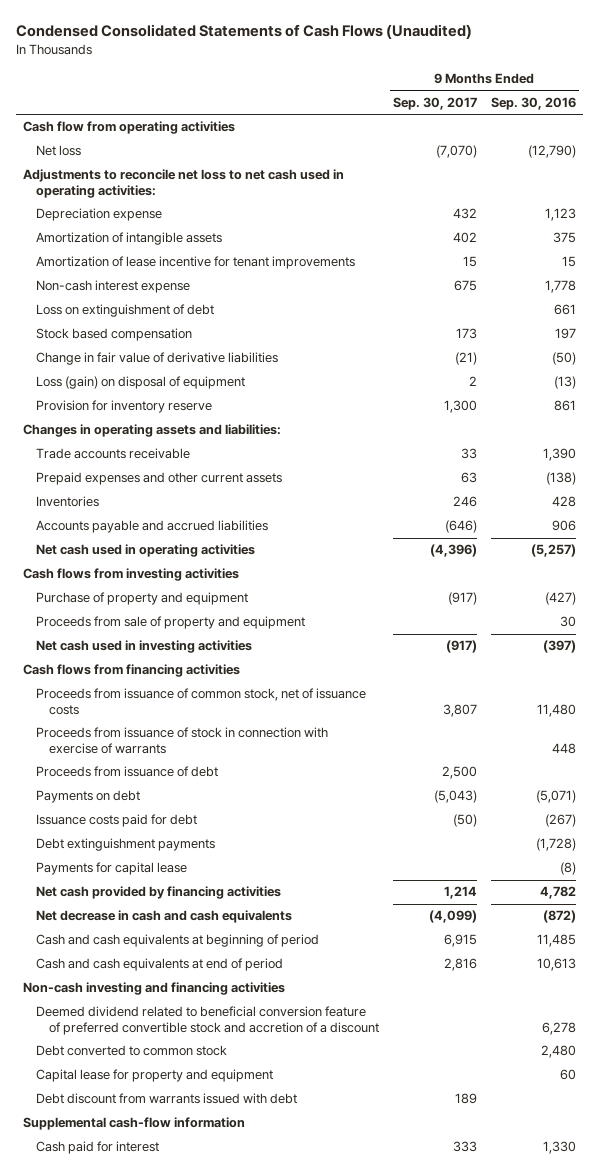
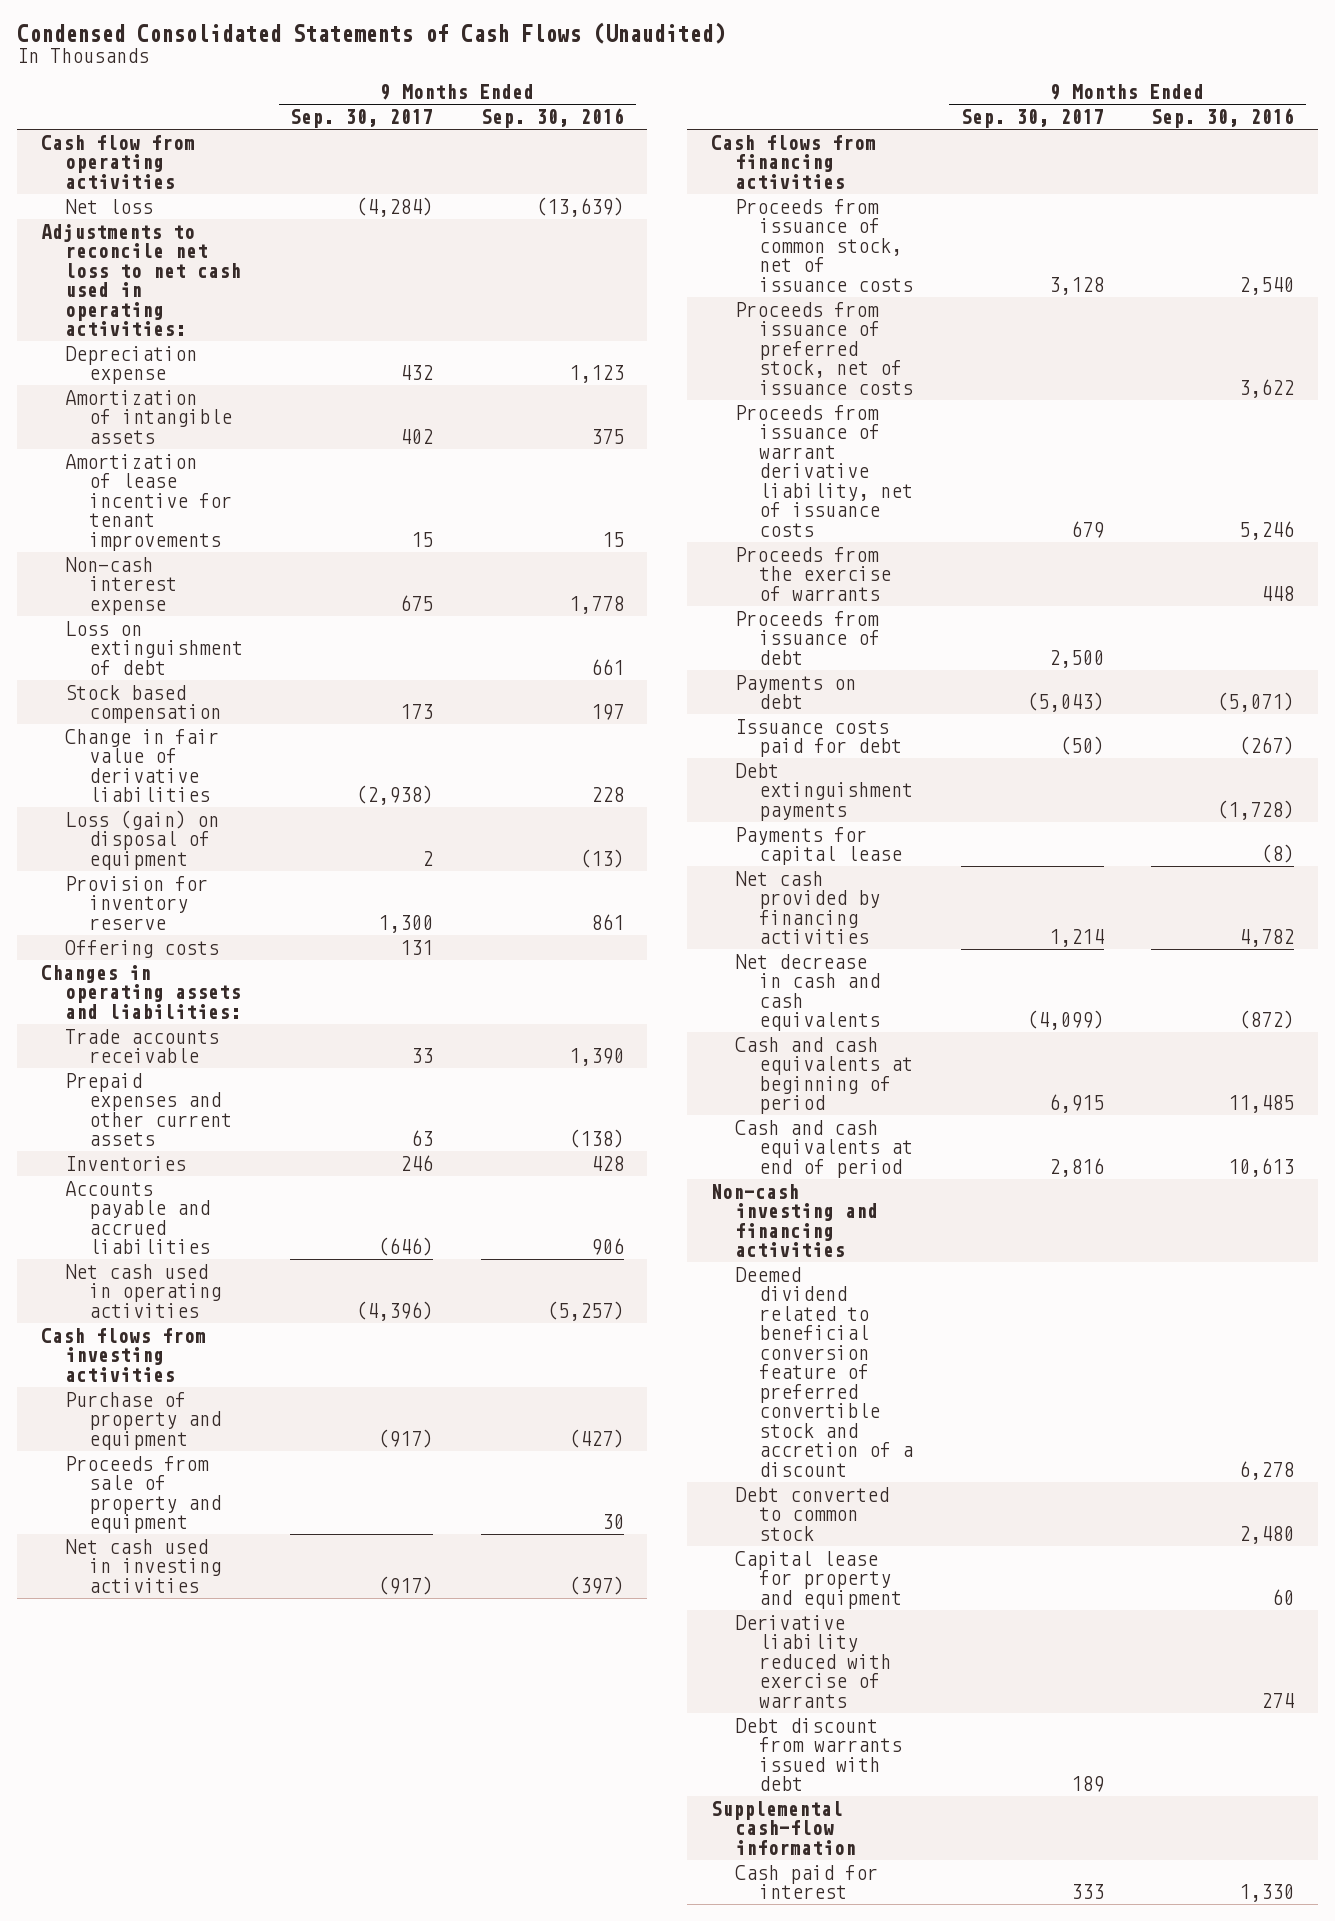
[436,145,478,159] (7,070) -> [356,196,434,217] (4,284)
[527,145,576,159] (12,790) -> [535,196,624,217] (13,639)
[455,352,478,366] (21) -> [356,785,434,806] (2,938)
[551,352,576,366] (50) -> [590,787,624,803] 228
none -> [64,939,219,958] Offering costs
[443,704,478,718] 3,807 -> [1048,276,1104,295] 3,128
[536,704,576,718] 11,480 -> [1239,276,1295,295] 2,540
none -> [735,301,914,395] Proceeds from issuance of preferred stock, net of issuance costs
none -> [735,404,914,537] Proceeds from issuance of warrant derivative liability, net of issuance costs
[36,727,329,755] Proceeds from issuance of stock in connection with exercise of warrants -> [735,546,892,601] Proceeds from the exercise of warrants
none -> [735,1614,892,1708] Derivative liability reduced with exercise of warrants

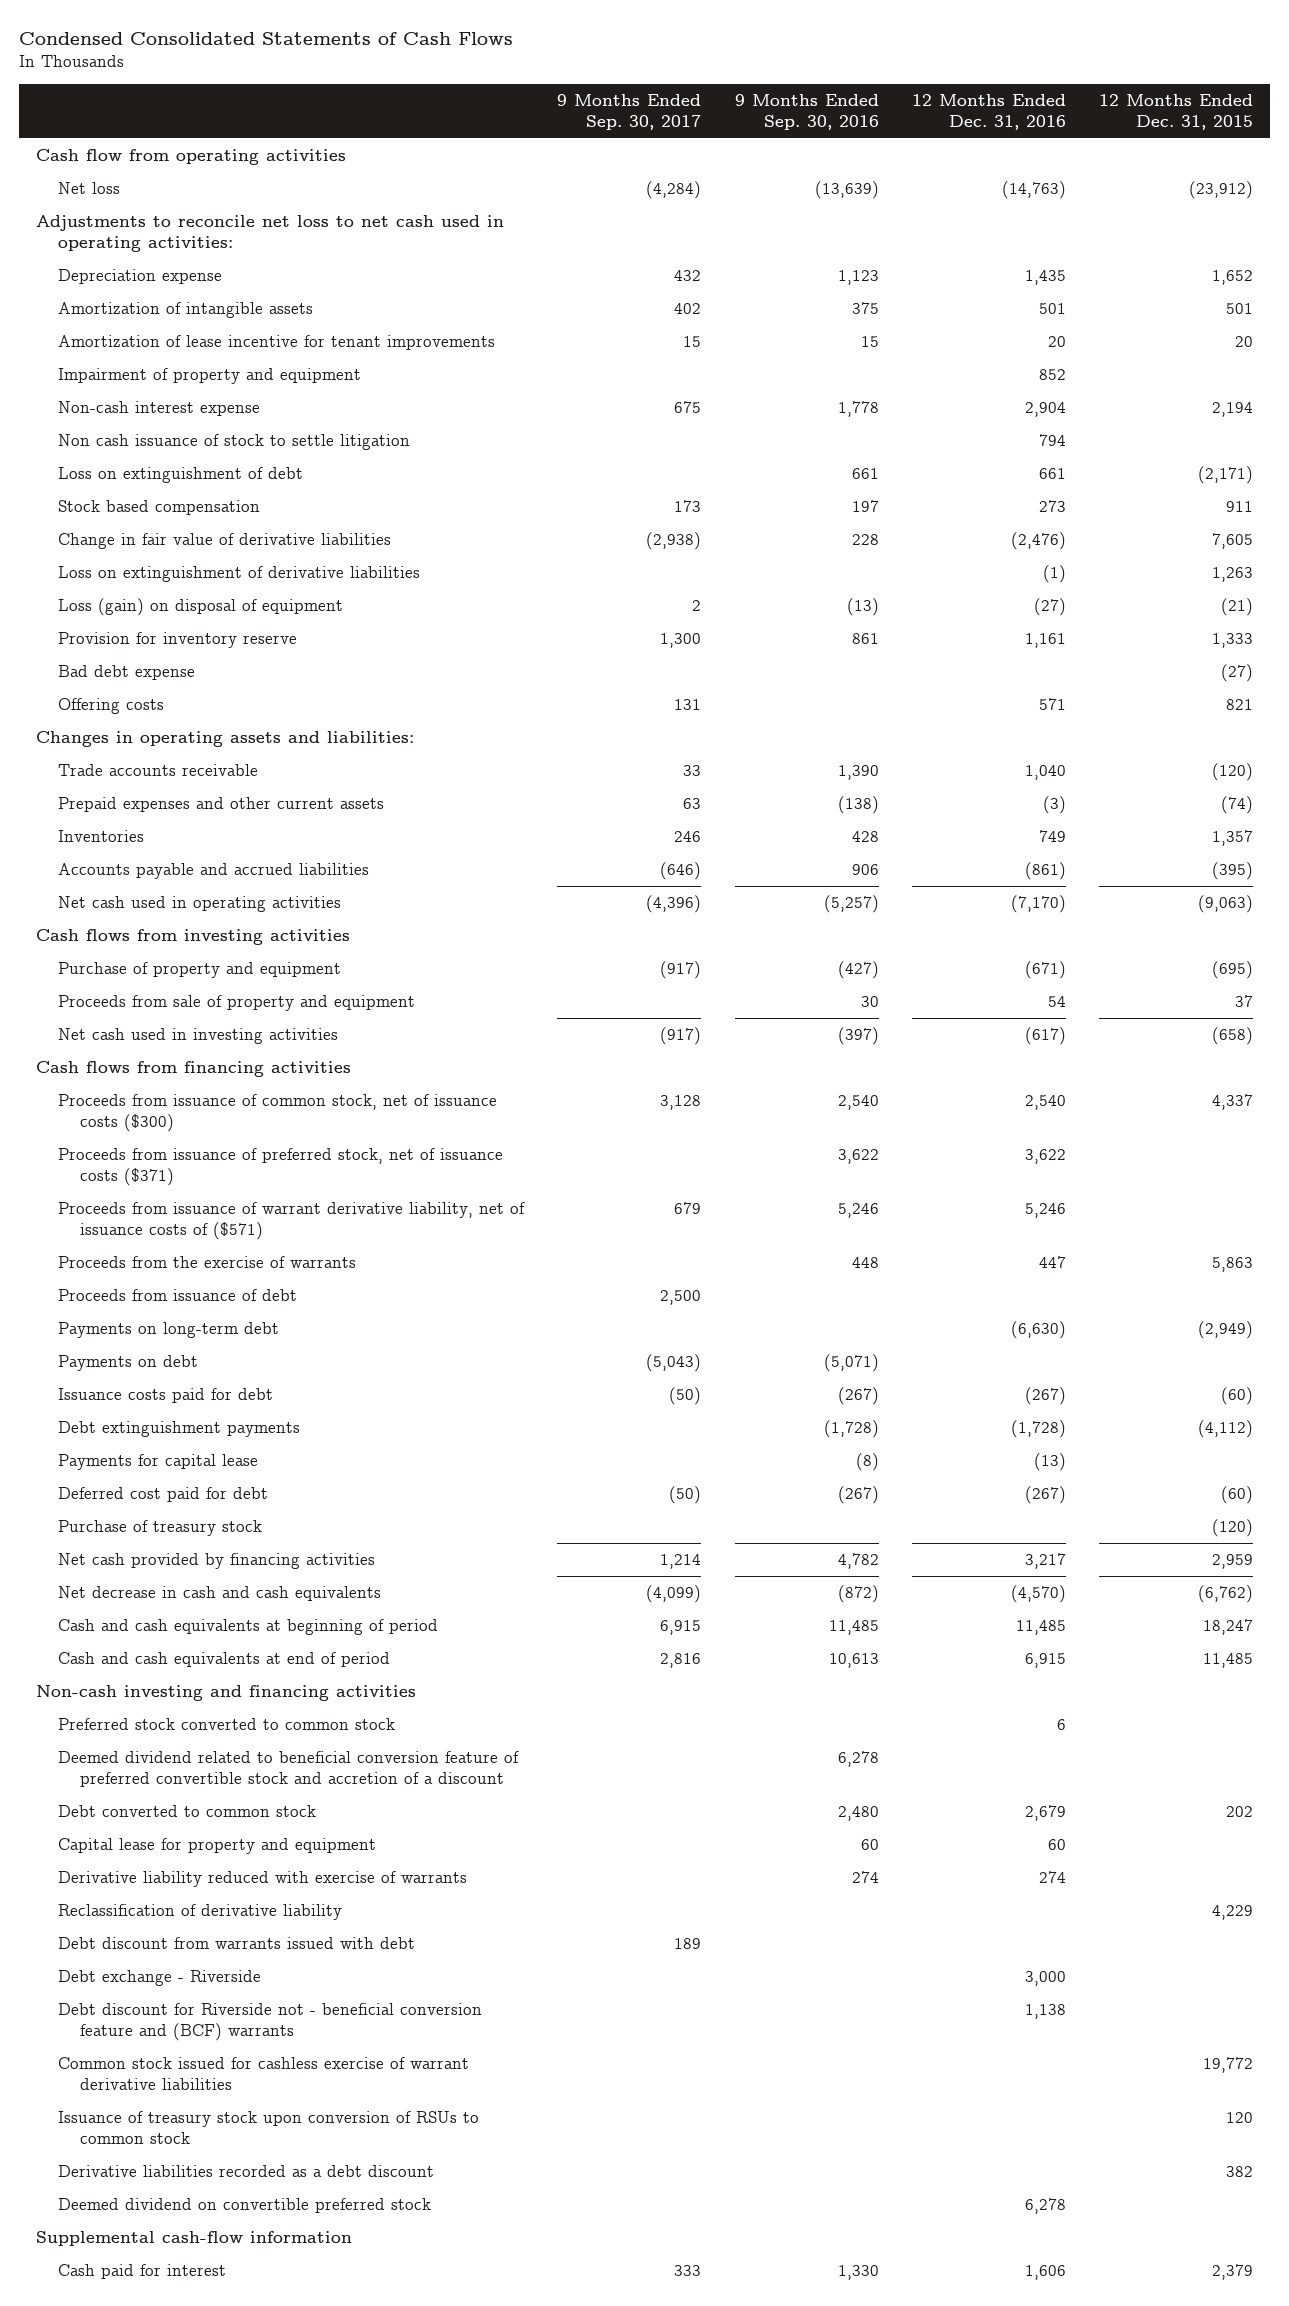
[17,21,726,44] Condensed Consolidated Statements of Cash Flows (Unaudited) -> [19,31,514,45] Condensed Consolidated Statements of Cash Flows
none -> [912,94,1067,130] 12 Months Ended Dec. 31, 2016
none -> [1099,94,1254,130] 12 Months Ended Dec. 31, 2015
none -> [57,368,361,385] Impairment of property and equipment
none -> [57,434,410,451] Non cash issuance of stock to settle litigation
none -> [57,566,420,583] Loss on extinguishment of derivative liabilities
none -> [57,665,195,681] Bad debt expense
[735,198,914,292] Proceeds from issuance of common stock, net of issuance costs -> [57,1094,497,1132] Proceeds from issuance of common stock, net of issuance costs ($300)
[735,301,914,395] Proceeds from issuance of preferred stock, net of issuance costs -> [57,1148,503,1186] Proceeds from issuance of preferred stock, net of issuance costs ($371)
[735,404,914,537] Proceeds from issuance of warrant derivative liability, net of issuance costs -> [57,1202,525,1240] Proceeds from issuance of warrant derivative liability, net of issuance costs of ($571)
none -> [57,1322,279,1339] Payments on long-term debt
none -> [57,1487,268,1503] Deferred cost paid for debt
none -> [57,1520,262,1537] Purchase of treasury stock
none -> [57,1718,395,1731] Preferred stock converted to common stock
none -> [57,1904,342,1921] Reclassification of derivative liability
none -> [57,1970,261,1987] Debt exchange - Riverside
none -> [57,2003,482,2041] Debt discount for Riverside not - beneficial conversion feature and (BCF) warrants
none -> [57,2057,469,2090] Common stock issued for cashless exercise of warrant derivative liabilities
none -> [57,2111,479,2144] Issuance of treasury stock upon conversion of RSUs to common stock
none -> [57,2165,434,2178] Derivative liabilities recorded as a debt discount
none -> [57,2198,431,2214] Deemed dividend on convertible preferred stock

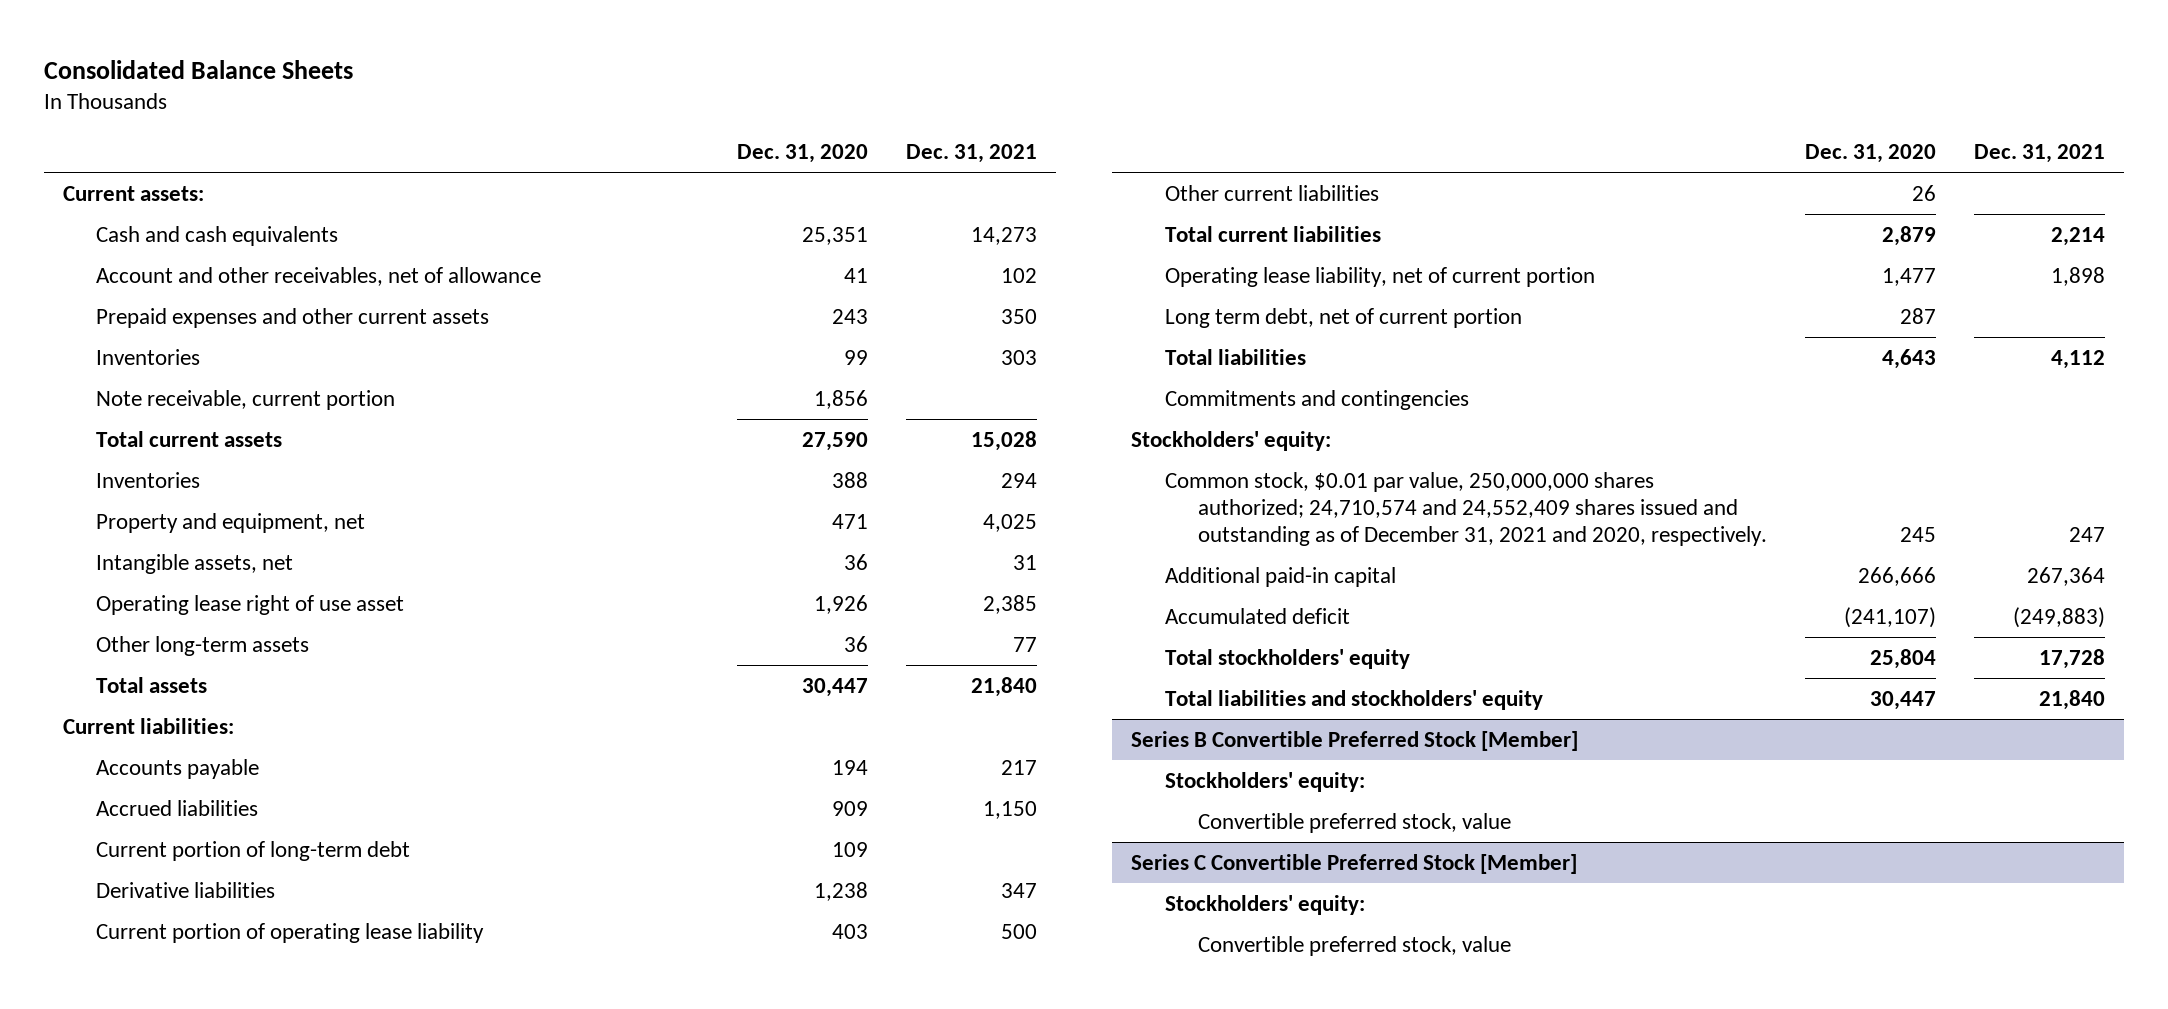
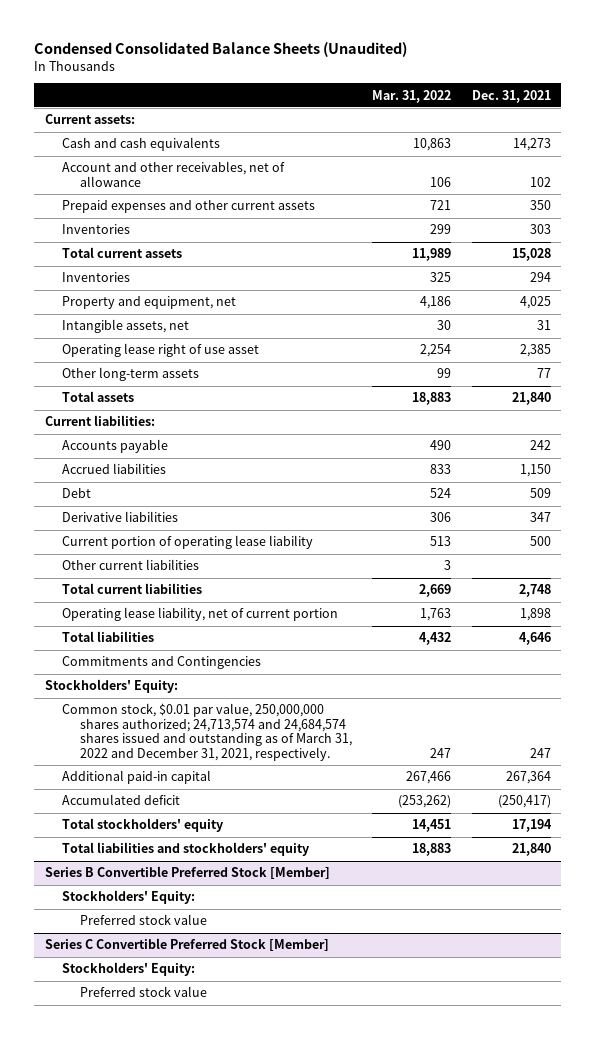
[43,59,353,79] Consolidated Balance Sheets -> [34,41,408,57] Condensed Consolidated Balance Sheets (Unaudited)
[737,143,869,163] Dec. 31, 2020 -> none
none -> [372,89,452,103] Mar. 31, 2022
[96,389,396,410] Note receivable, current portion -> none
[1001,759,1038,775] 217 -> [530,440,552,451] 242
[96,840,411,861] Current portion of long-term debt -> none
none -> [62,488,92,499] Debt
[2051,226,2106,246] 2,214 -> [519,584,552,598] 2,748
[1164,307,1522,328] Long term debt, net of current portion -> none
[2051,349,2106,369] 4,112 -> [519,632,552,646] 4,646
[1164,389,1469,410] Commitments and contingencies -> [62,656,262,670] Commitments and Contingencies
[1130,430,1331,451] Stockholders' equity: -> [44,679,178,694] Stockholders' Equity:
[1164,471,1768,546] Common stock, $0.01 par value, 250,000,000 shares authorized; 24,710,574 and 24,552,409 shares issued and outstanding as of December 31, 2021 and 2020, respectively. -> [62,703,352,761] Common stock, $0.01 par value, 250,000,000 shares authorized; 24,713,574 and 24,684,574 shares issued and outstanding as of March 31, 2022 and December 31, 2021, respectively.
[2013,606,2106,628] (249,883) -> [498,795,552,809] (250,417)
[2039,648,2106,669] 17,728 -> [512,819,553,833] 17,194
[1164,771,1365,792] Stockholders' equity: -> [62,890,196,905] Stockholders' Equity:
[1198,812,1512,833] Convertible preferred stock, value -> [79,914,207,926] Preferred stock value
[1164,894,1365,915] Stockholders' equity: -> [62,962,196,977] Stockholders' Equity:
[1198,935,1512,956] Convertible preferred stock, value -> [79,986,207,998] Preferred stock value

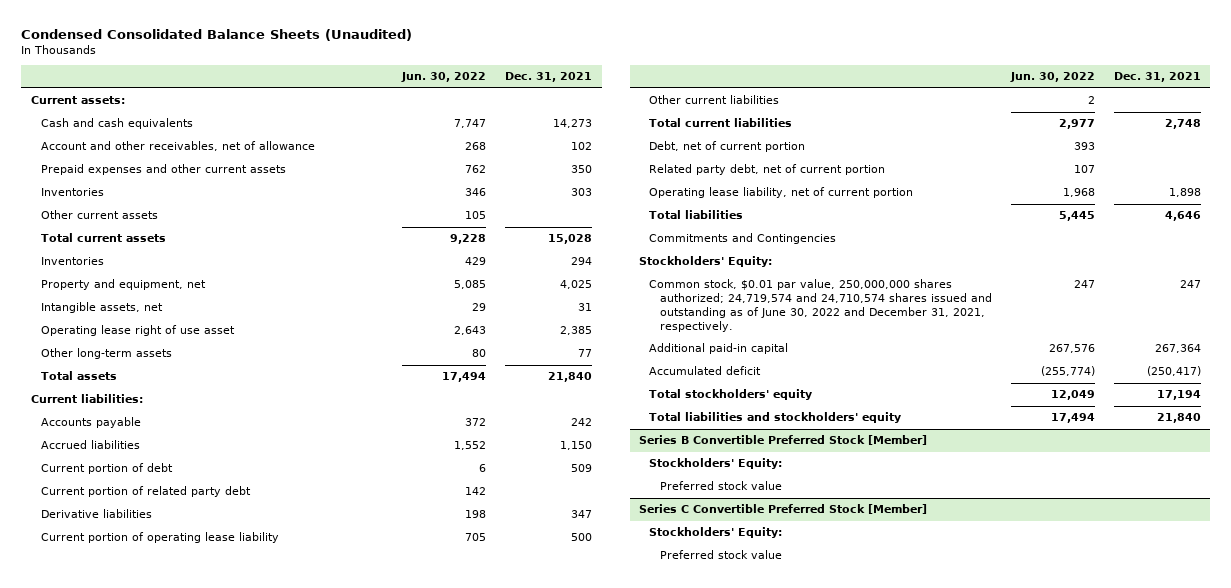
[372,89,452,103] Mar. 31, 2022 -> none
none -> [401,72,487,83] Jun. 30, 2022
none -> [41,210,159,220] Other current assets
[62,488,92,499] Debt -> [41,463,174,475] Current portion of debt
none -> [41,486,252,498] Current portion of related party debt
none -> [649,141,806,153] Debt, net of current portion
none -> [649,164,886,176] Related party debt, net of current portion
[62,703,352,761] Common stock, $0.01 par value, 250,000,000 shares authorized; 24,713,574 and 24,684,574 shares issued and outstanding as of March 31, 2022 and December 31, 2021, respectively. -> [649,279,992,332] Common stock, $0.01 par value, 250,000,000 shares authorized; 24,719,574 and 24,710,574 shares issued and outstanding as of June 30, 2022 and December 31, 2021, respectively.

